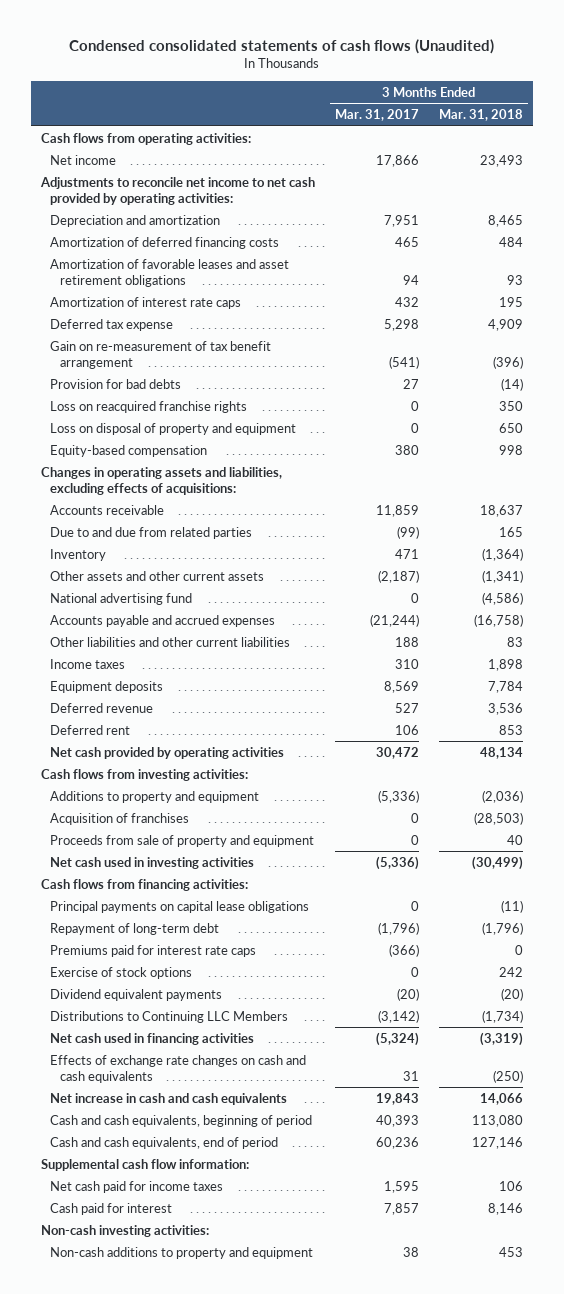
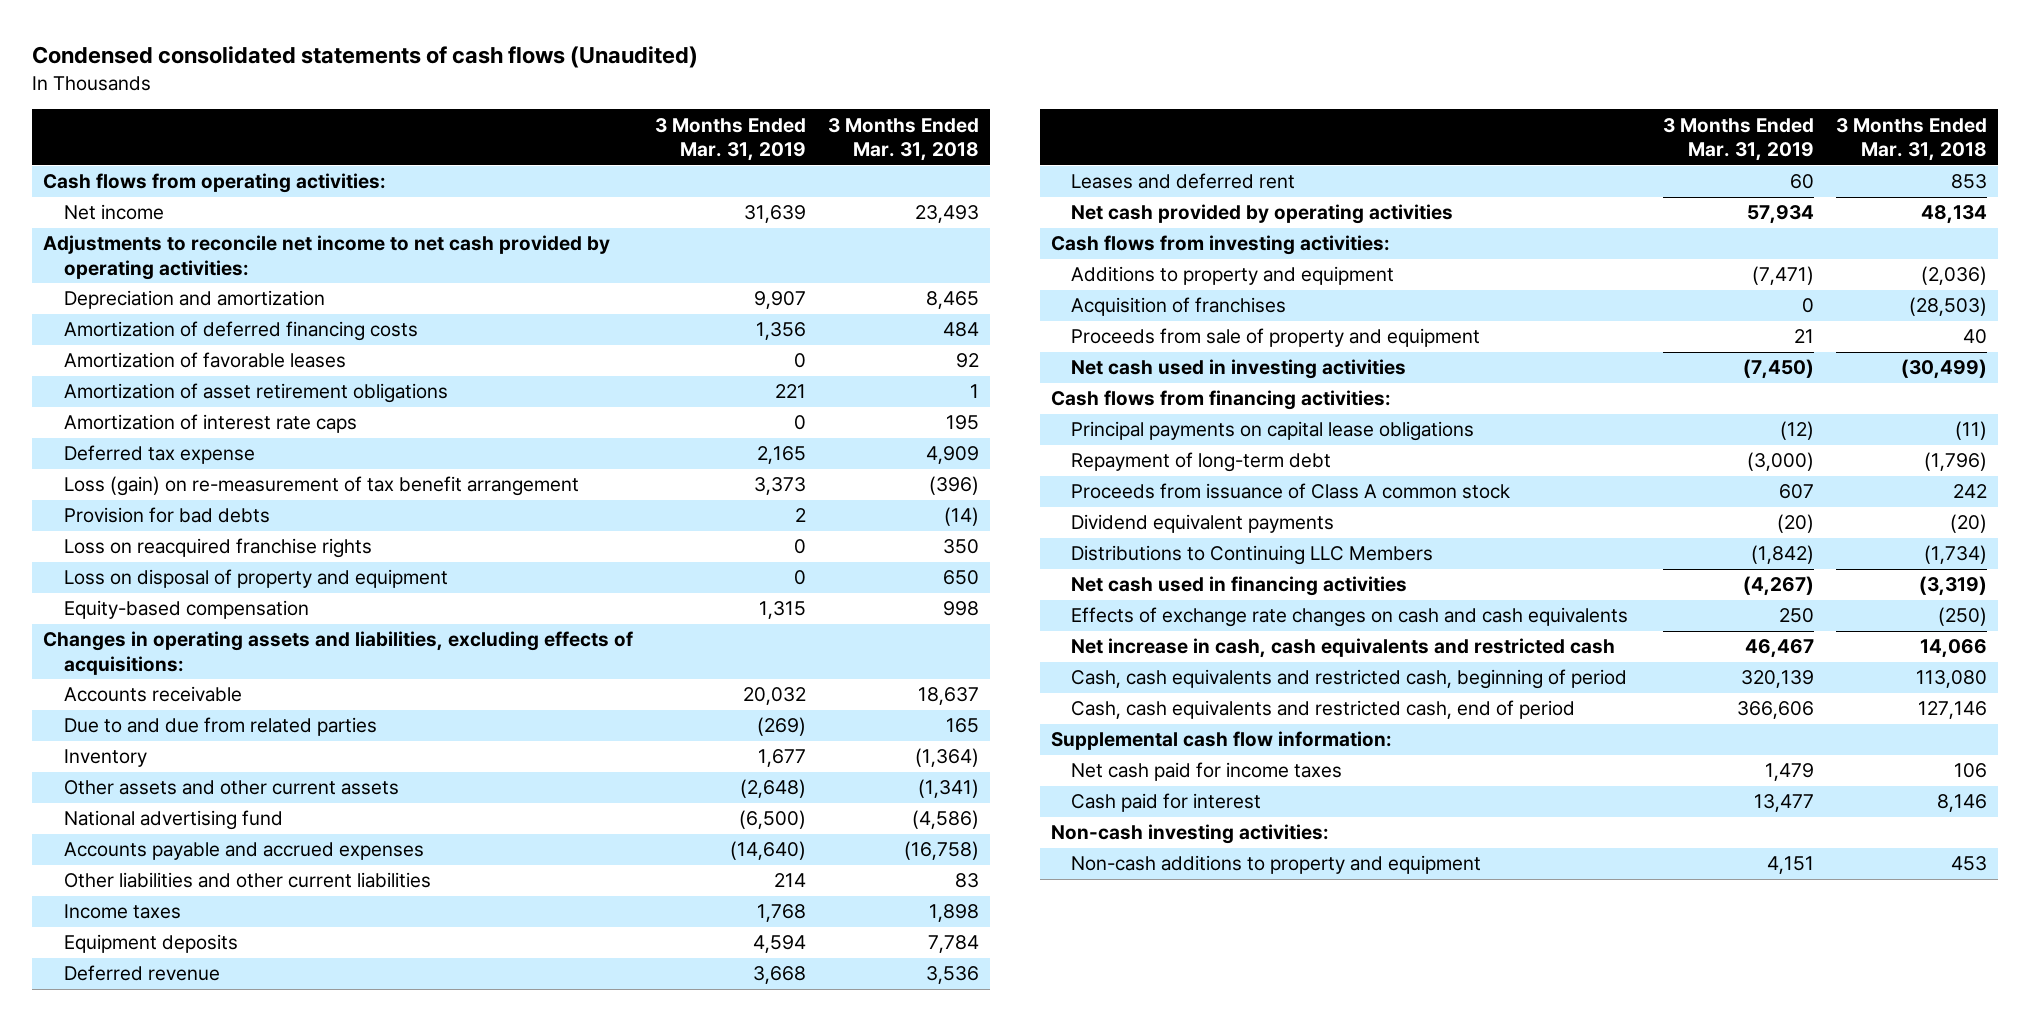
[335,109,420,122] Mar. 31, 2017 -> none
none -> [655,117,807,162] 3 Months Ended Mar. 31, 2019
[50,258,290,288] Amortization of favorable leases and asset retirement obligations -> [63,352,346,369] Amortization of favorable leases
[507,275,524,286] 93 -> [956,353,980,369] 92
none -> [63,383,448,404] Amortization of asset retirement obligations
[50,340,272,370] Gain on re-measurement of tax benefit arrangement -> [63,476,579,497] Loss (gain) on re-measurement of tax benefit arrangement
[50,724,131,735] Deferred rent -> [1070,173,1295,190] Leases and deferred rent
[50,944,257,957] Premiums paid for interest rate caps -> none
[50,966,193,979] Exercise of stock options -> [1070,483,1510,500] Proceeds from issuance of Class A common stock
[50,1092,288,1105] Net increase in cash and cash equivalents -> [1070,638,1615,659] Net increase in cash, cash equivalents and restricted cash
[50,1114,313,1127] Cash and cash equivalents, beginning of period -> [1070,669,1627,690] Cash, cash equivalents and restricted cash, beginning of period
[50,1136,279,1149] Cash and cash equivalents, end of period -> [1070,700,1575,720] Cash, cash equivalents and restricted cash, end of period

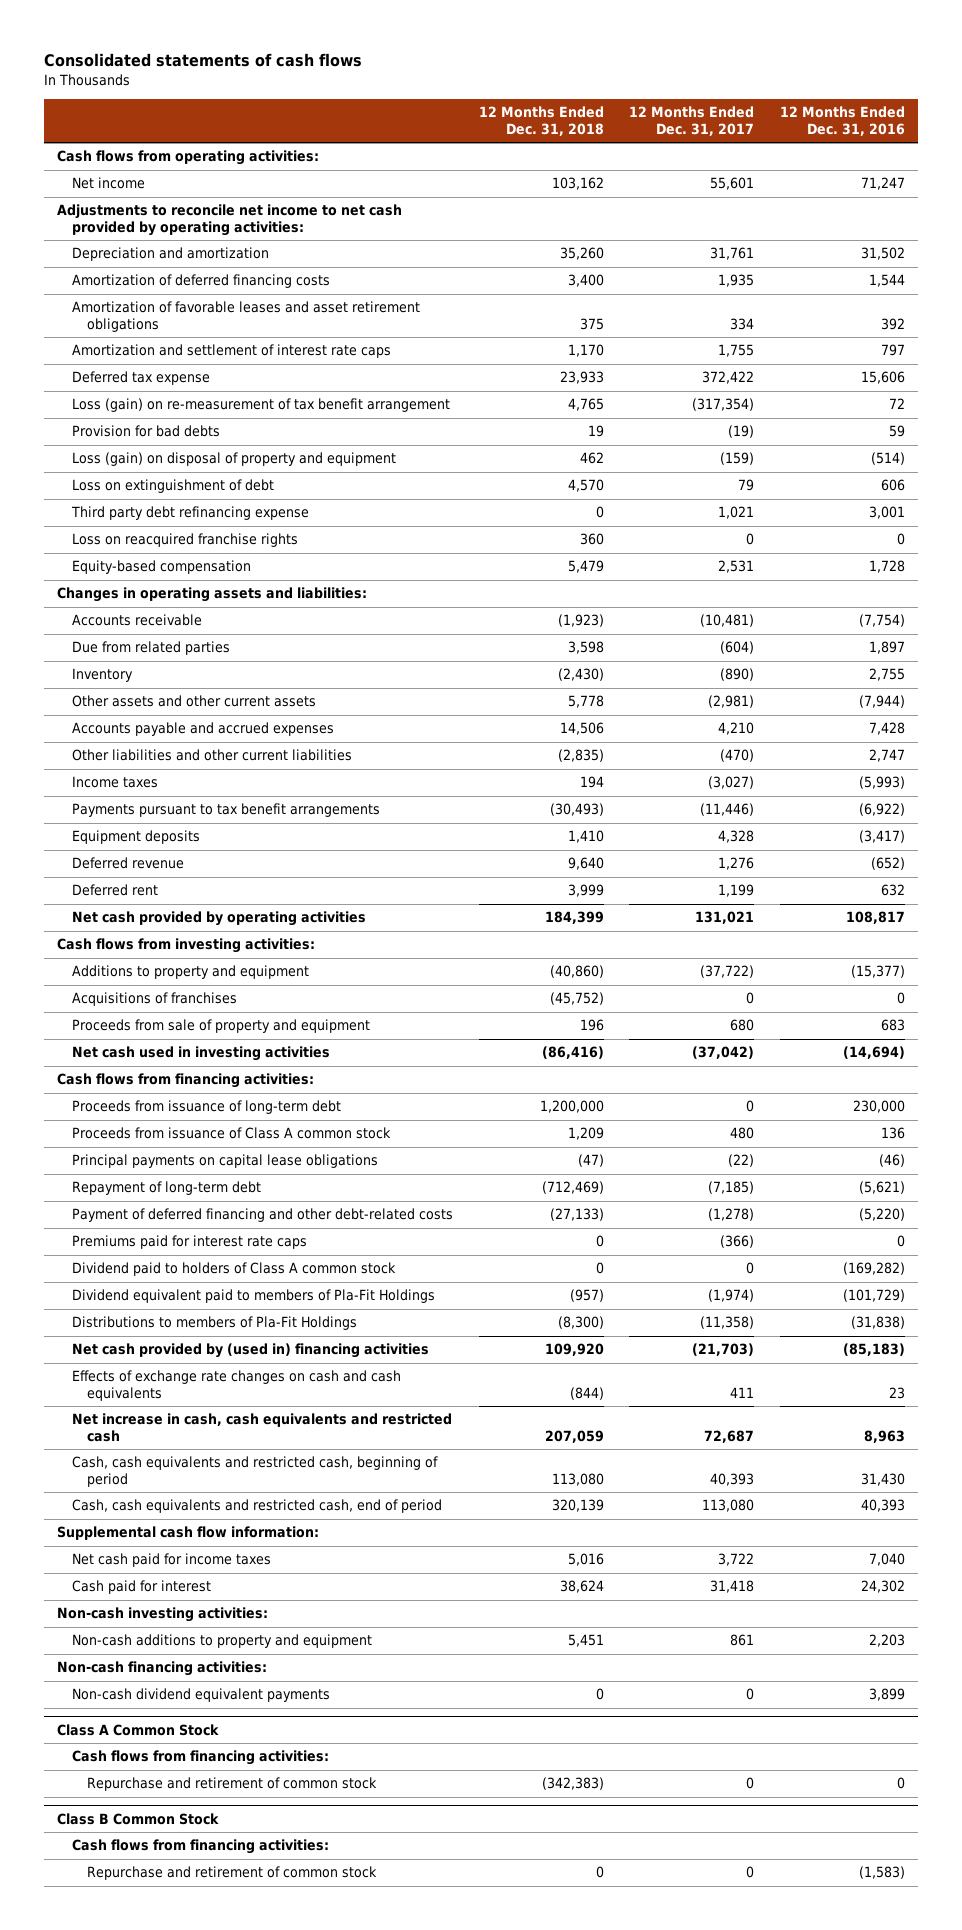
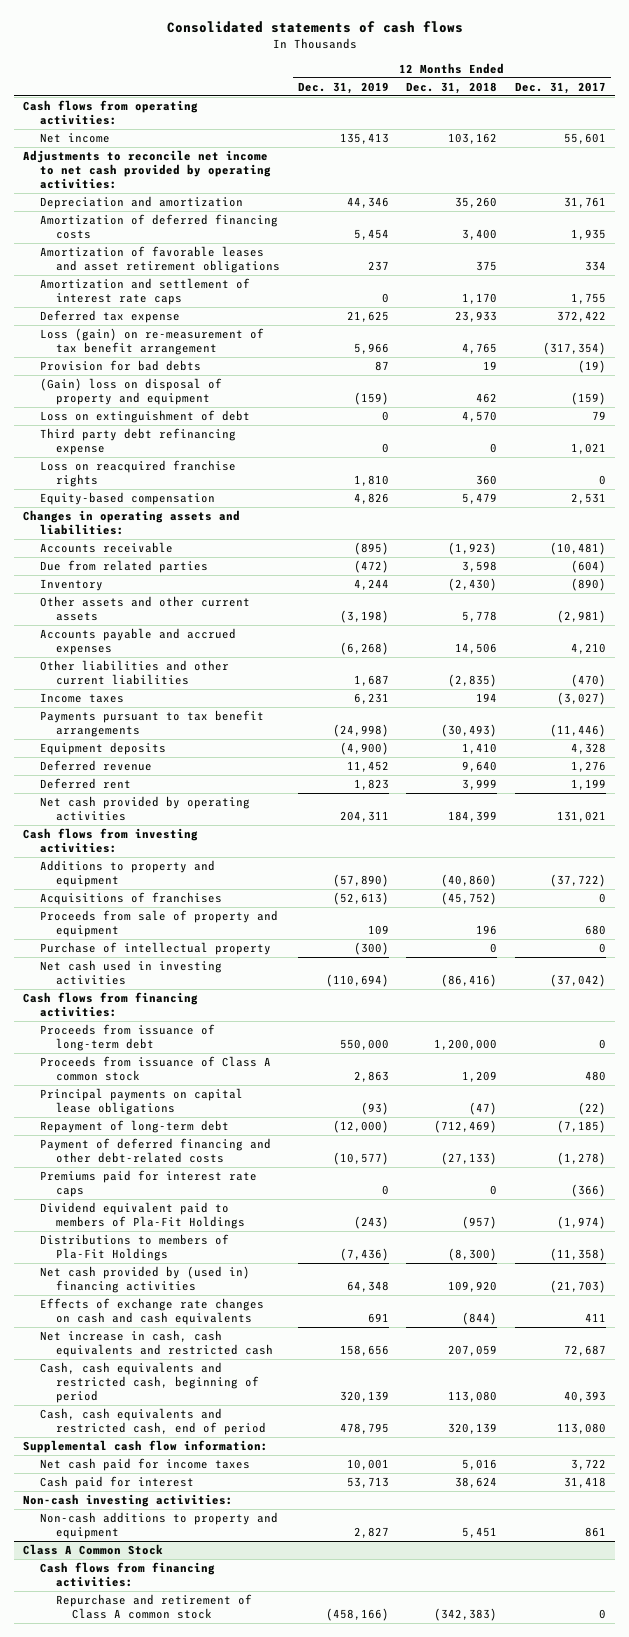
[780,106,906,137] 12 Months Ended Dec. 31, 2016 -> none
none -> [297,81,389,94] Dec. 31, 2019
[71,452,396,467] Loss (gain) on disposal of property and equipment -> [39,378,222,406] (Gain) loss on disposal of property and equipment
none -> [39,942,271,956] Purchase of intellectual property
[71,1262,396,1277] Dividend paid to holders of Class A common stock -> none
[57,1661,268,1677] Non-cash financing activities: -> none
[71,1688,330,1703] Non-cash dividend equivalent payments -> none
[57,1812,220,1825] Class B Common Stock -> none
[71,1839,329,1855] Cash flows from financing activities: -> none
[86,1866,377,1881] Repurchase and retirement of common stock -> none
[86,1777,377,1792] Repurchase and retirement of common stock -> [55,1594,252,1620] Repurchase and retirement of Class A common stock

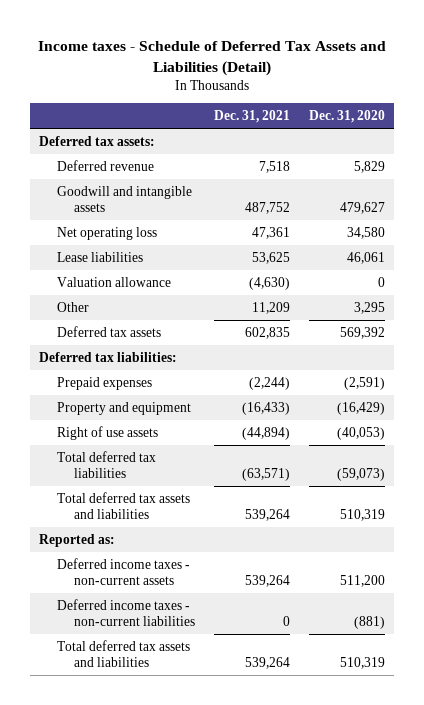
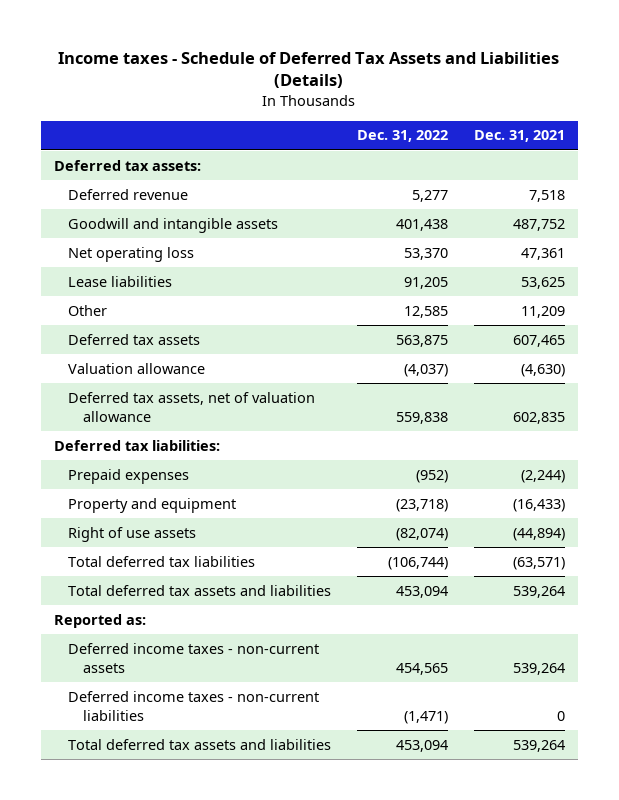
[38,40,387,76] Income taxes - Schedule of Deferred Tax Assets and Liabilities (Detail) -> [58,51,560,89] Income taxes - Schedule of Deferred Tax Assets and Liabilities (Details)
[308,110,385,124] Dec. 31, 2020 -> none
none -> [356,130,448,143] Dec. 31, 2022
[244,326,290,339] 602,835 -> [512,334,565,347] 607,465
[56,276,171,287] Valuation allowance -> [68,362,206,374] Valuation allowance
none -> [68,391,316,422] Deferred tax assets, net of valuation allowance

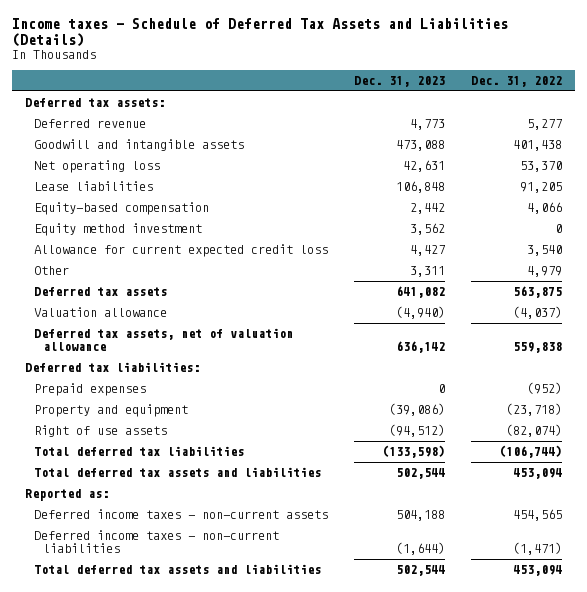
[473,130,565,143] Dec. 31, 2021 -> none
none -> [354,76,446,88] Dec. 31, 2023
none -> [34,202,210,216] Equity-based compensation
none -> [34,223,203,237] Equity method investment
none -> [34,244,329,258] Allowance for current expected credit loss
[403,305,448,318] 12,585 -> [526,266,562,278] 4,979

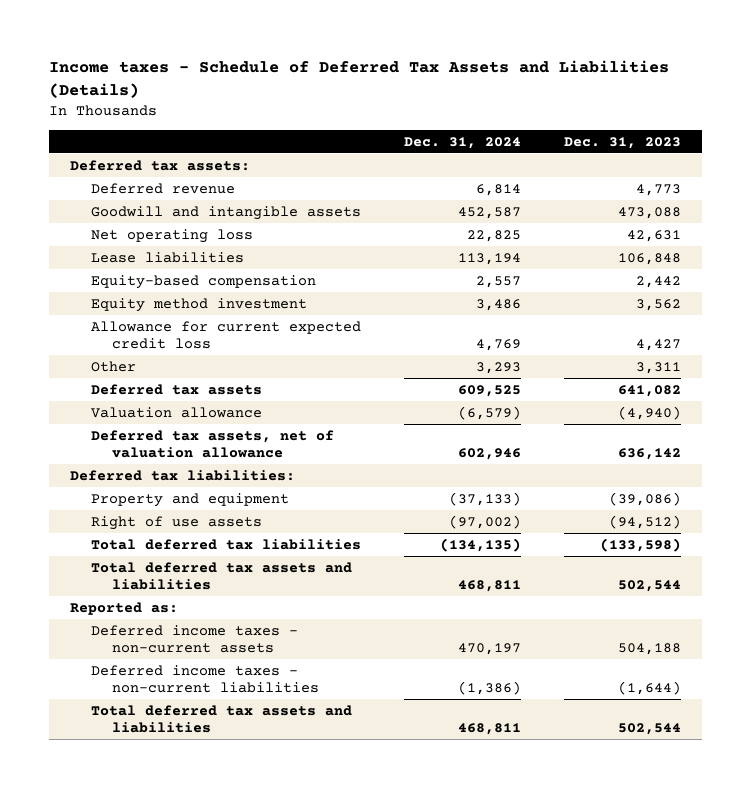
[470,76,562,88] Dec. 31, 2022 -> none
none -> [404,136,522,149] Dec. 31, 2024
[34,383,147,397] Prepaid expenses -> none

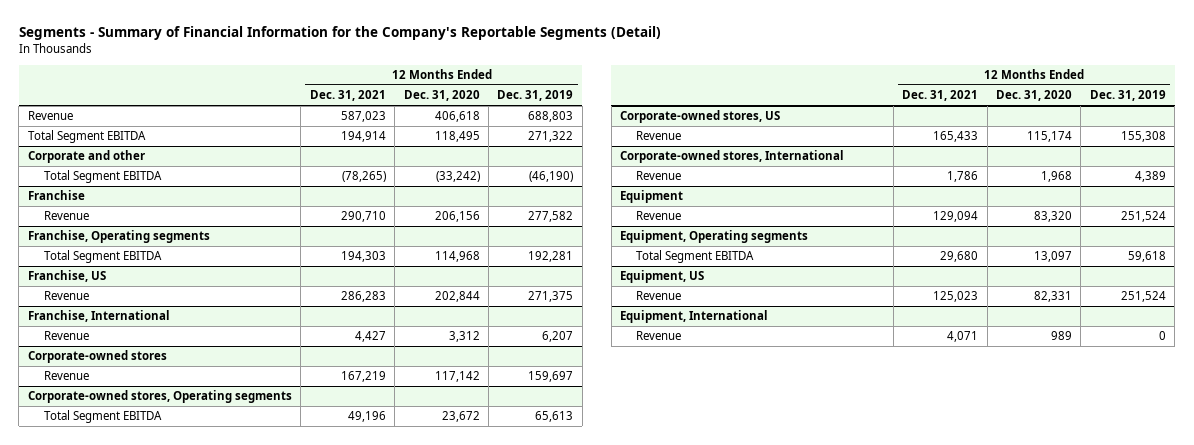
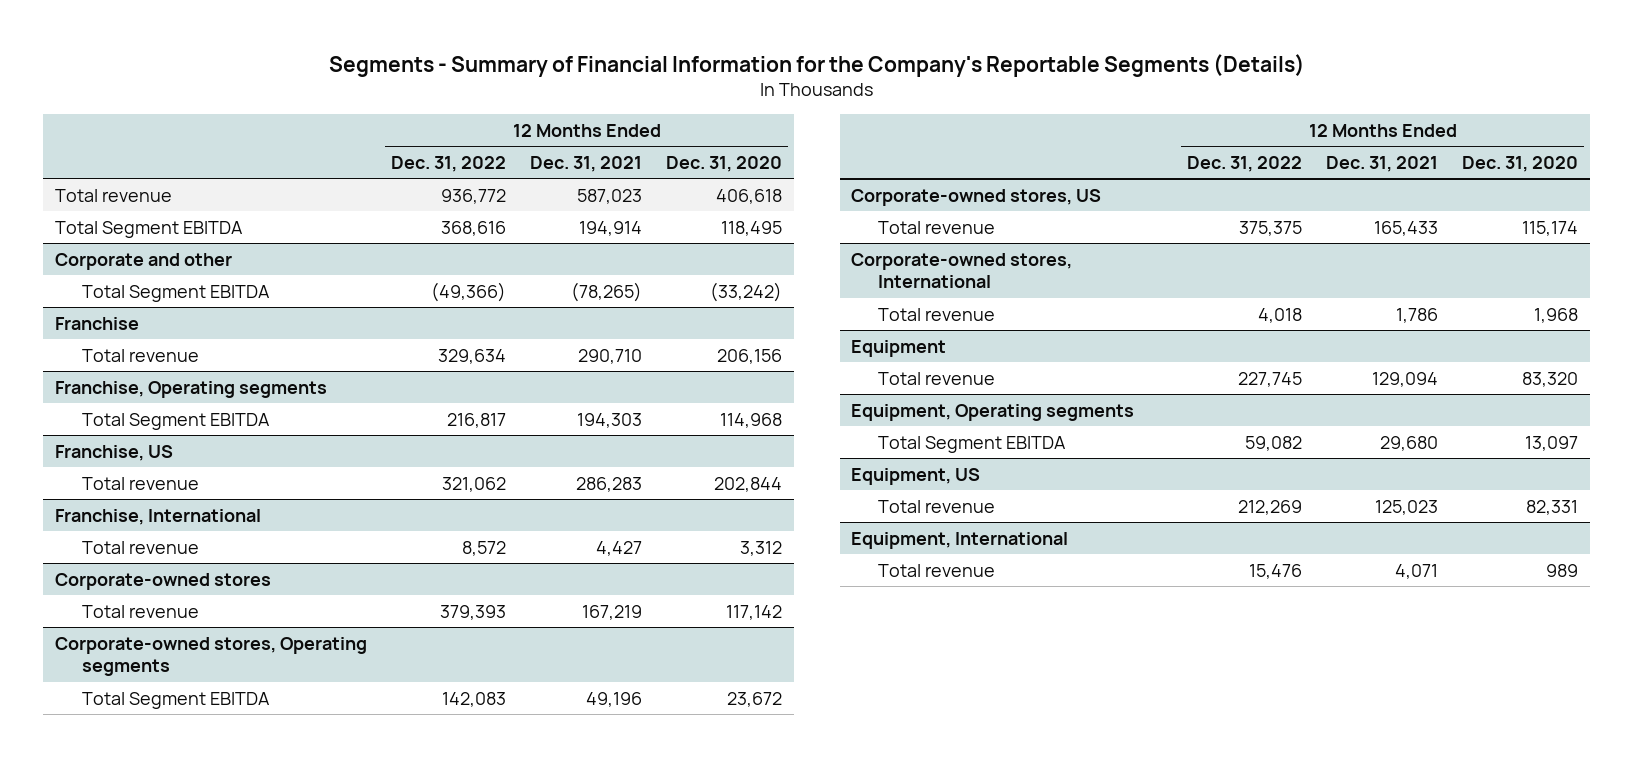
[18,26,661,41] Segments - Summary of Financial Information for the Company's Reportable Segments (Detail) -> [328,53,1305,77] Segments - Summary of Financial Information for the Company's Reportable Segments (Details)
[497,90,574,102] Dec. 31, 2019 -> none
none -> [391,155,507,172] Dec. 31, 2022
[27,111,73,121] Revenue -> [55,188,173,202] Total revenue
[43,211,89,221] Revenue -> [81,348,199,362] Total revenue
[43,291,89,301] Revenue -> [81,476,199,490] Total revenue
[43,331,89,341] Revenue -> [81,540,199,554] Total revenue
[43,371,89,381] Revenue -> [81,604,199,618] Total revenue
[636,131,682,141] Revenue -> [877,220,995,234] Total revenue
[636,171,682,181] Revenue -> [877,307,995,321] Total revenue
[636,211,682,221] Revenue -> [877,371,995,385] Total revenue
[636,291,682,301] Revenue -> [877,499,995,513] Total revenue
[636,331,682,341] Revenue -> [877,563,995,577] Total revenue

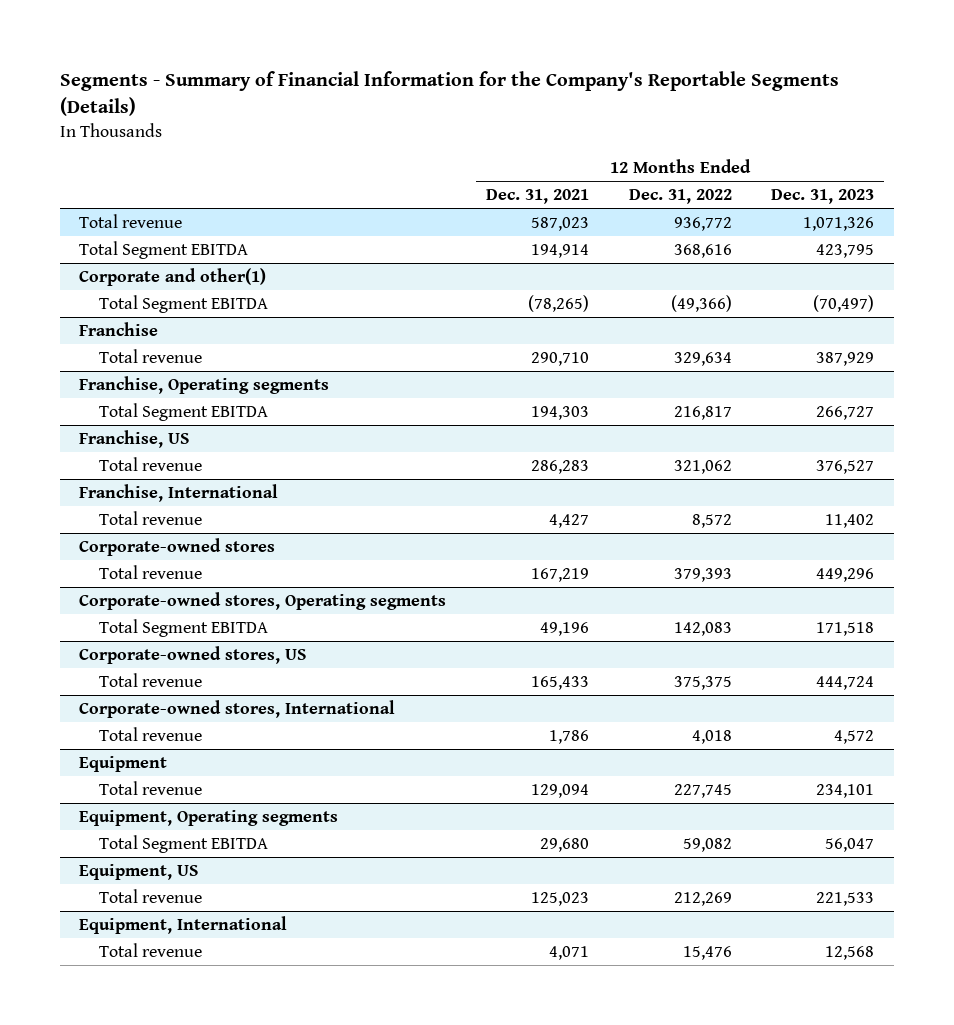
[666,155,783,172] Dec. 31, 2020 -> none
none -> [771,189,875,205] Dec. 31, 2023
[55,252,233,270] Corporate and other -> [79,267,267,286] Corporate and other(1)

